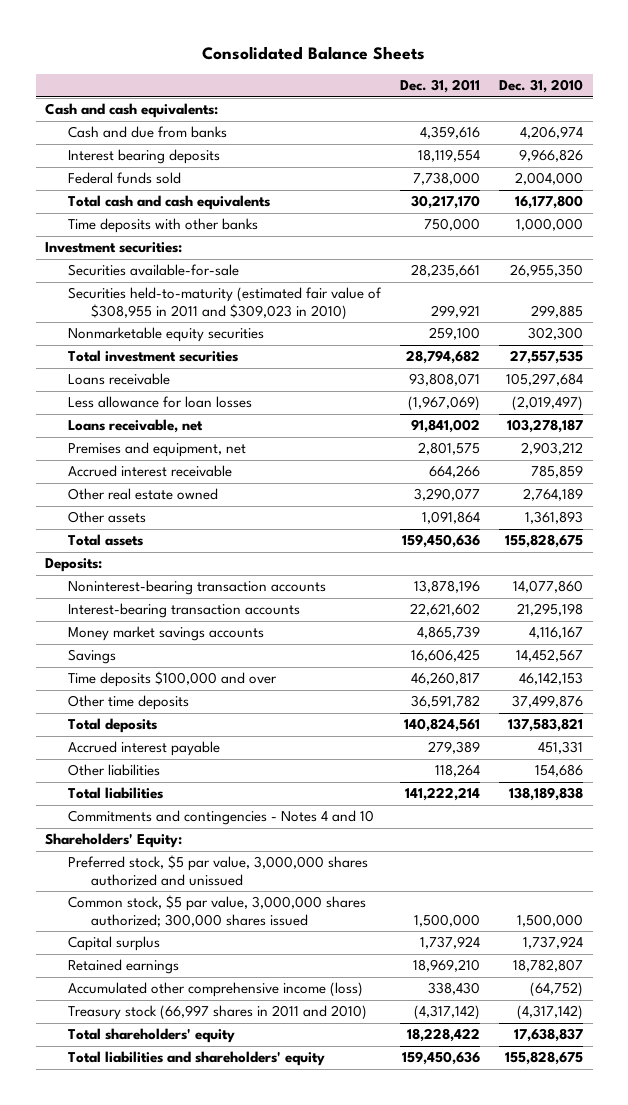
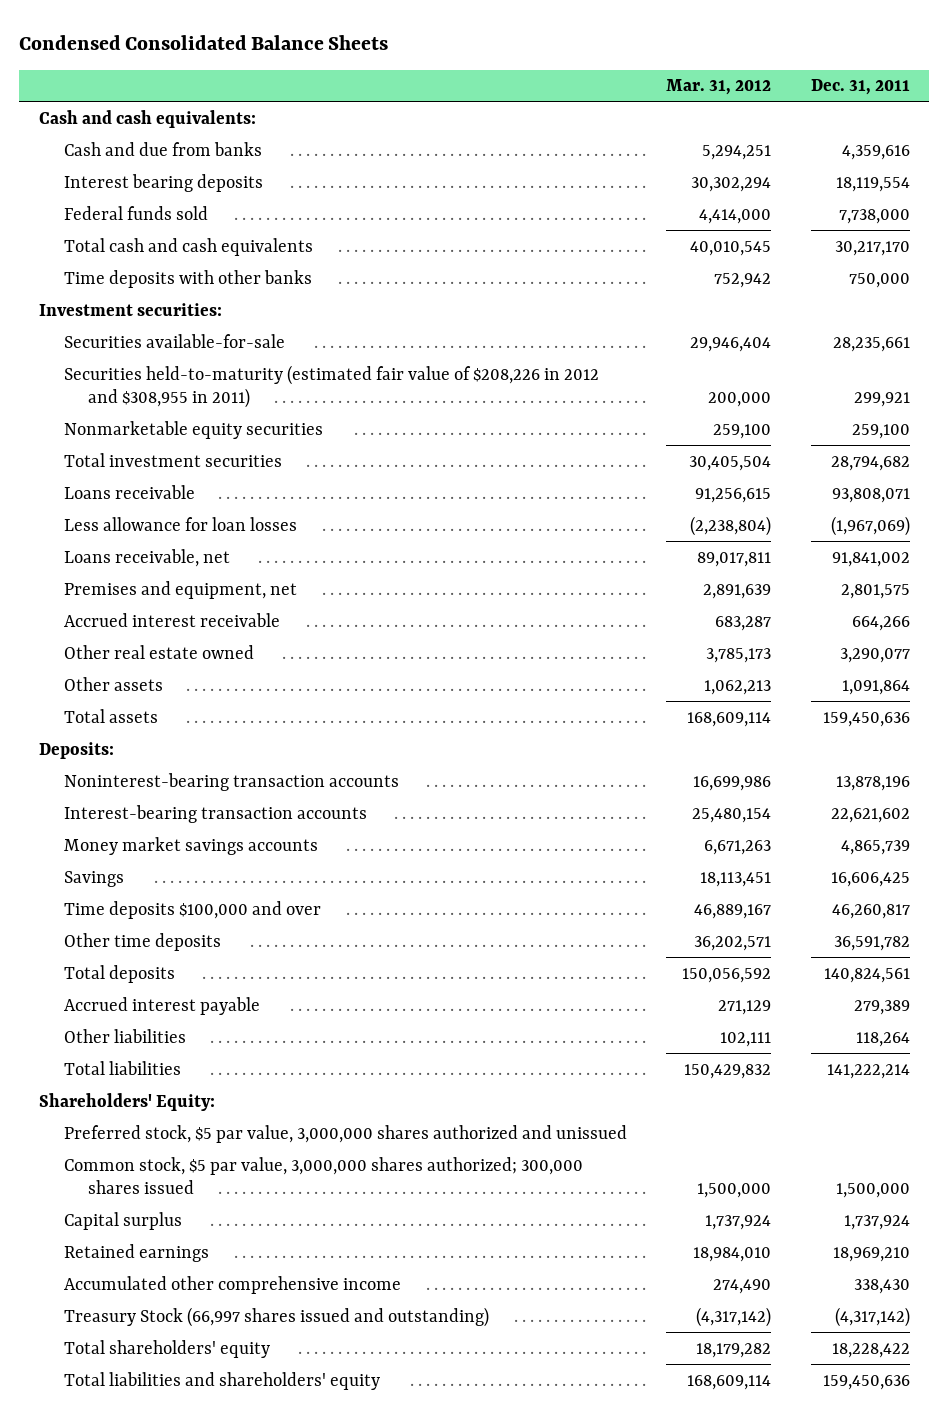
[202,45,426,60] Consolidated Balance Sheets -> [19,34,389,50] Condensed Consolidated Balance Sheets
[498,79,583,94] Dec. 31, 2010 -> none
none -> [666,79,772,96] Mar. 31, 2012
[67,287,382,321] Securities held-to-maturity (estimated fair value of $308,955 in 2011 and $309,023 in 2010) -> [63,364,599,408] Securities held-to-maturity (estimated fair value of $208,226 in 2012 and $308,955 in 2011)
[67,810,374,826] Commitments and contingencies - Notes 4 and 10 -> none
[67,982,363,998] Accumulated other comprehensive income (loss) -> [63,1275,401,1294] Accumulated other comprehensive income
[67,1005,367,1021] Treasury stock (66,997 shares in 2011 and 2010) -> [63,1306,489,1327] Treasury Stock (66,997 shares issued and outstanding)

